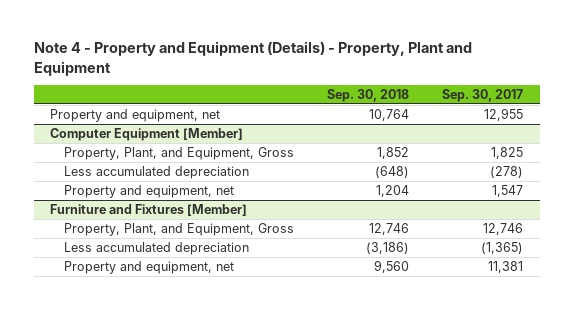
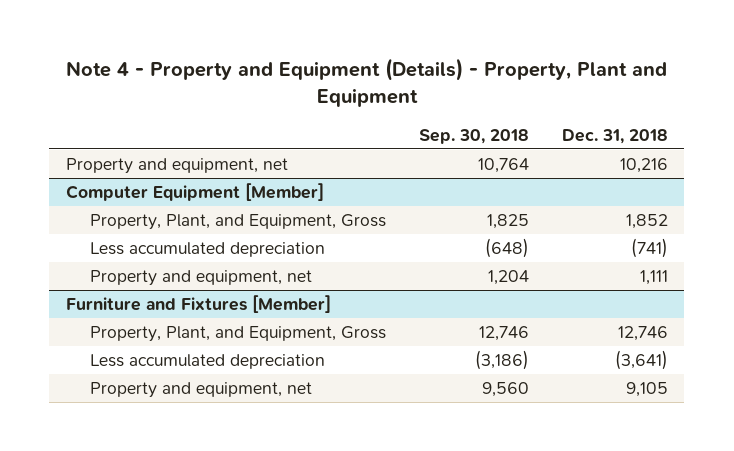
[442,89,524,103] Sep. 30, 2017 -> none
none -> [561,128,668,144] Dec. 31, 2018
[377,146,410,159] 1,852 -> [486,214,529,230] 1,825

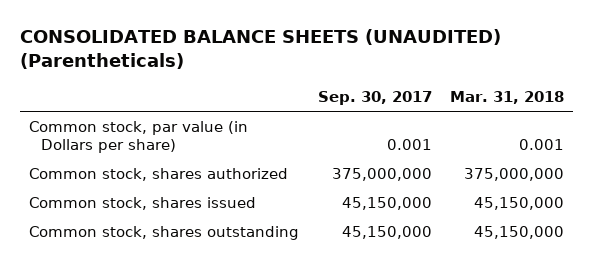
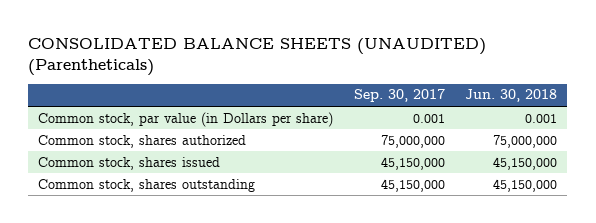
[450,91,565,105] Mar. 31, 2018 -> none
none -> [465,89,558,103] Jun. 30, 2018
[331,168,432,182] 375,000,000 -> [380,134,445,148] 75,000,000

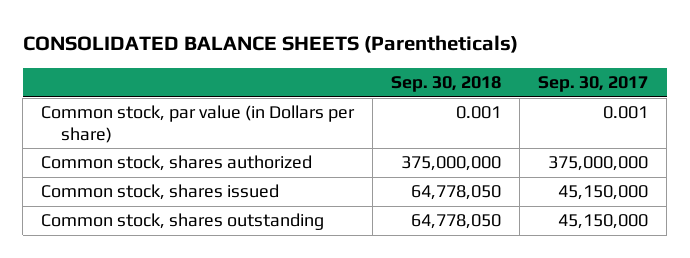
[28,38,487,77] CONSOLIDATED BALANCE SHEETS (UNAUDITED) (Parentheticals) -> [22,35,518,54] CONSOLIDATED BALANCE SHEETS (Parentheticals)
[465,89,558,103] Jun. 30, 2018 -> none
none -> [391,76,502,93] Sep. 30, 2018
[380,134,445,148] 75,000,000 -> [548,156,649,172] 375,000,000

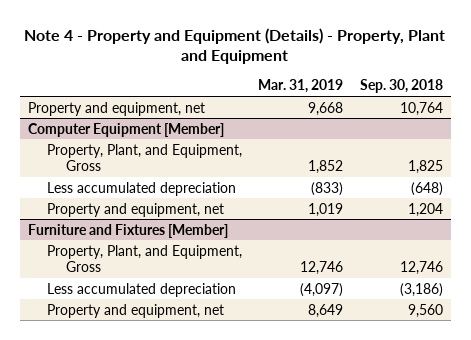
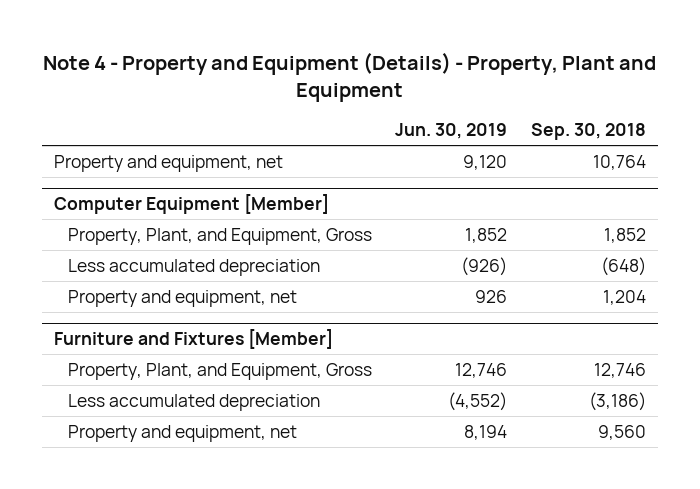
[258,79,344,94] Mar. 31, 2019 -> none
none -> [395,123,508,140] Jun. 30, 2019
[407,159,443,174] 1,825 -> [603,227,646,243] 1,852

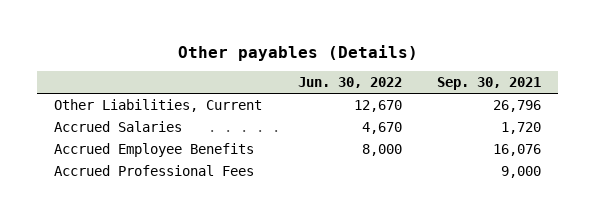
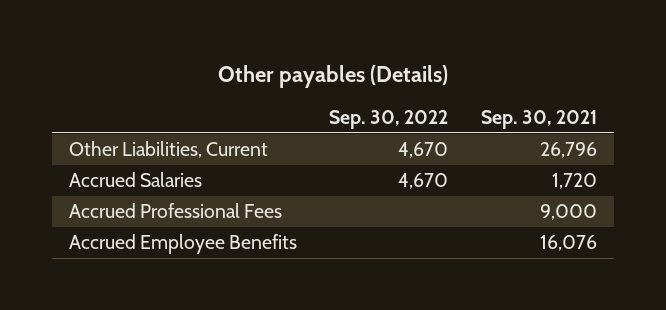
[297,77,402,89] Jun. 30, 2022 -> none
none -> [329,109,449,129] Sep. 30, 2022
[54,143,255,158] Accrued Employee Benefits -> [68,234,297,255] Accrued Employee Benefits

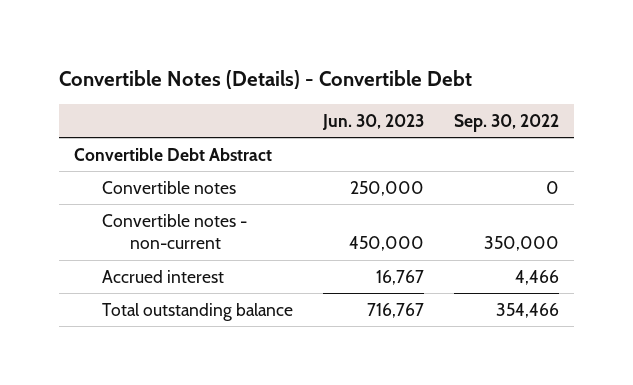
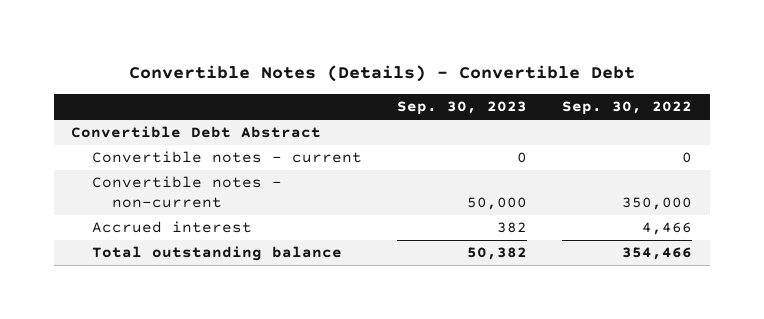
[321,113,424,130] Jun. 30, 2023 -> none
none -> [397,101,528,116] Sep. 30, 2023
[101,180,236,194] Convertible notes -> [91,151,362,164] Convertible notes - current

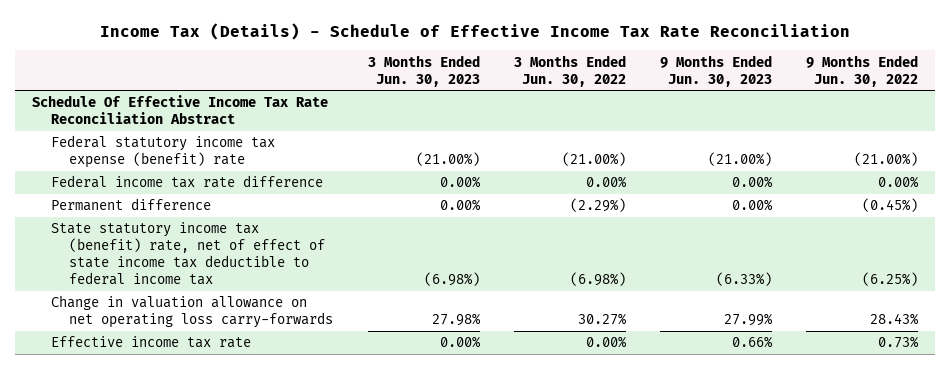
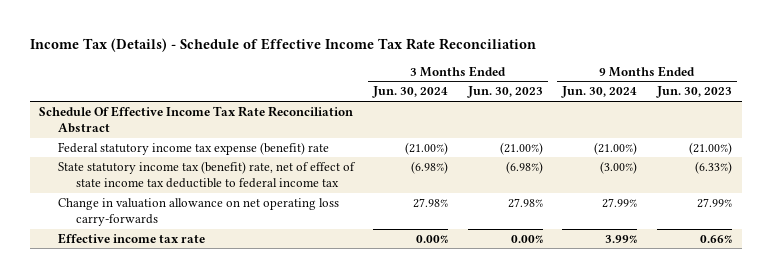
[513,54,626,87] 3 Months Ended Jun. 30, 2022 -> none
[805,54,918,87] 9 Months Ended Jun. 30, 2022 -> none
none -> [372,86,449,99] Jun. 30, 2024
none -> [561,86,638,99] Jun. 30, 2024
[50,175,323,189] Federal income tax rate difference -> none
[50,198,211,212] Permanent difference -> none

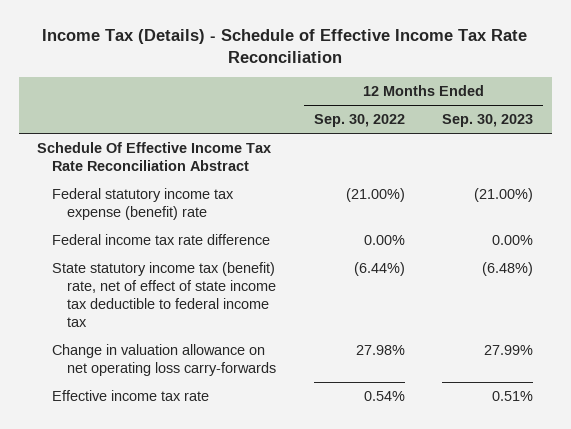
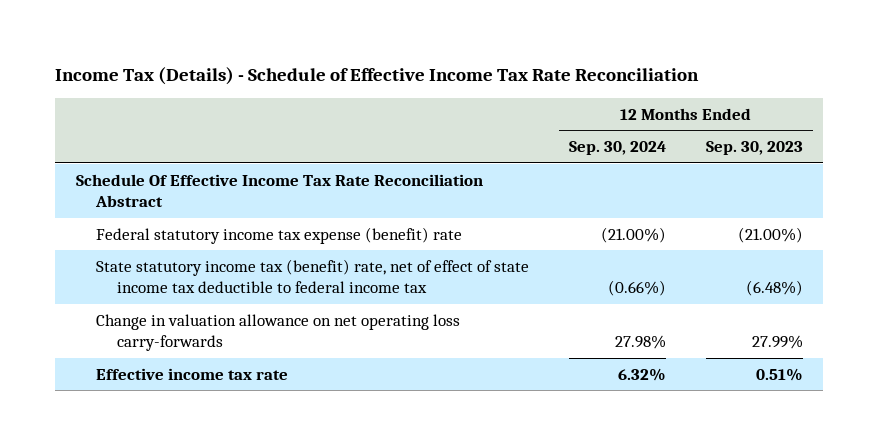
[313,114,405,128] Sep. 30, 2022 -> none
none -> [569,141,667,156] Sep. 30, 2024
[52,233,271,245] Federal income tax rate difference -> none

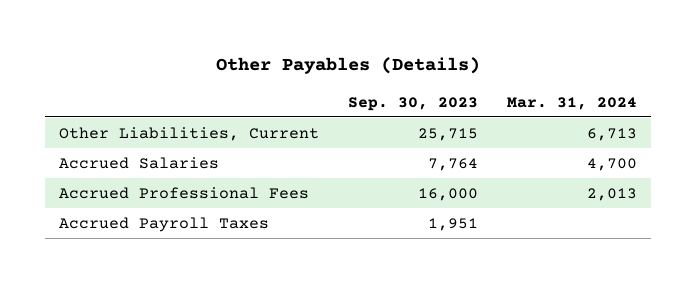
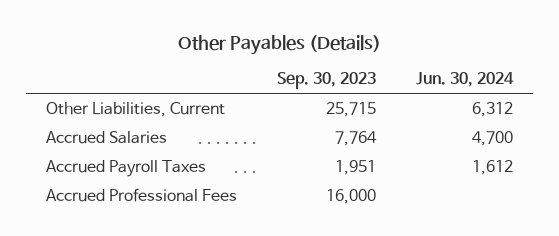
[506,96,637,110] Mar. 31, 2024 -> none
none -> [416,72,515,88] Jun. 30, 2024
[59,186,310,199] Accrued Professional Fees -> [45,187,237,202] Accrued Professional Fees

